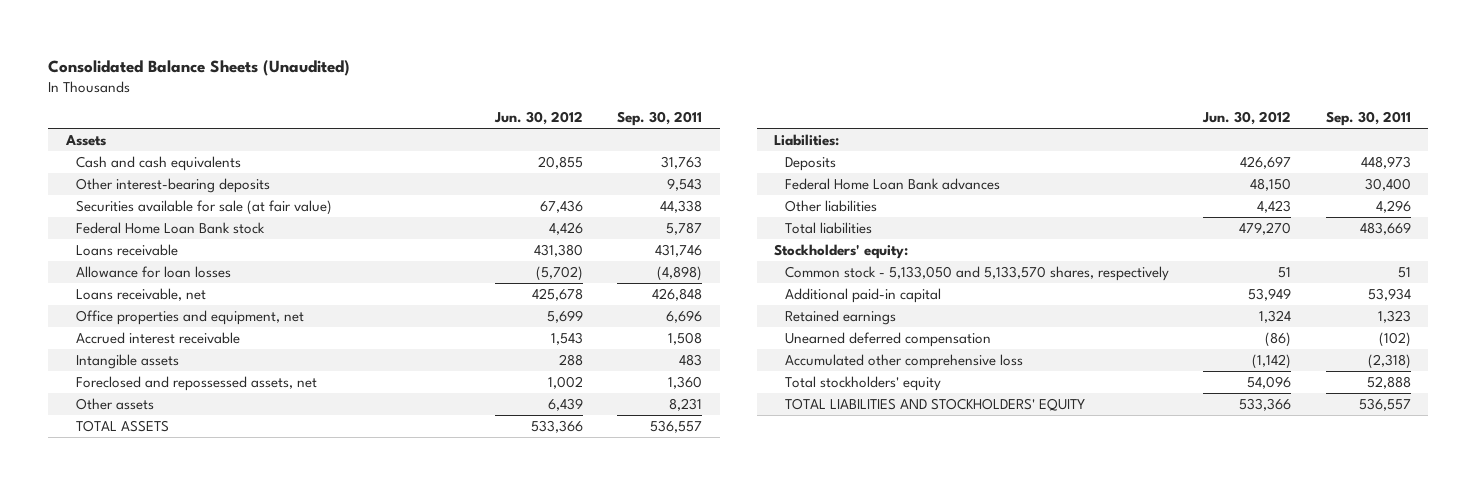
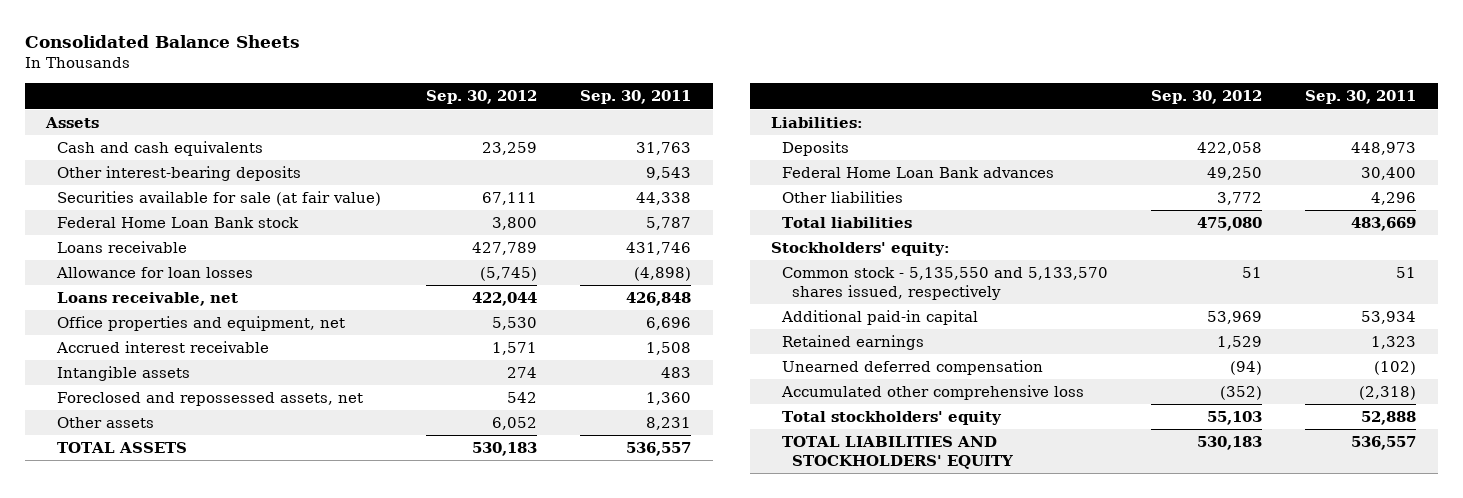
[48,59,351,76] Consolidated Balance Sheets (Unaudited) -> [24,35,300,49] Consolidated Balance Sheets
[493,111,583,126] Jun. 30, 2012 -> none
none -> [426,90,538,105] Sep. 30, 2012
[784,265,1169,281] Common stock - 5,133,050 and 5,133,570 shares, respectively -> [781,267,1108,300] Common stock - 5,135,550 and 5,133,570 shares issued, respectively

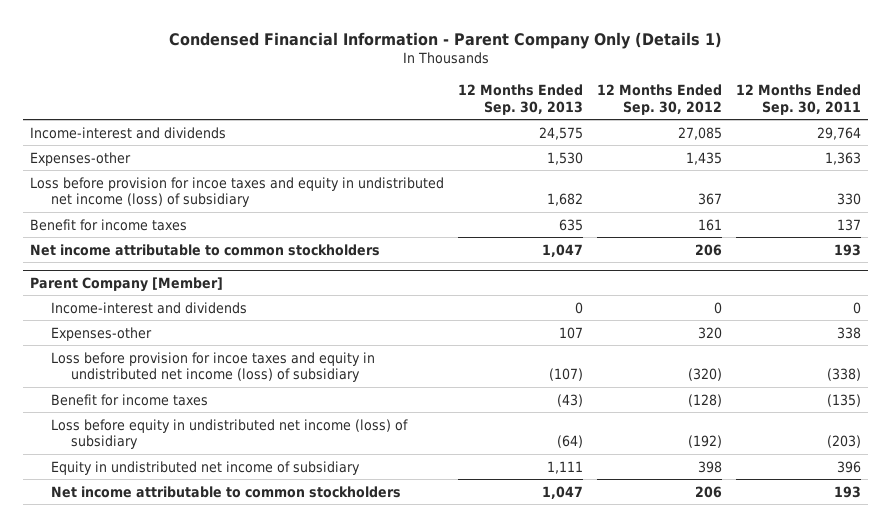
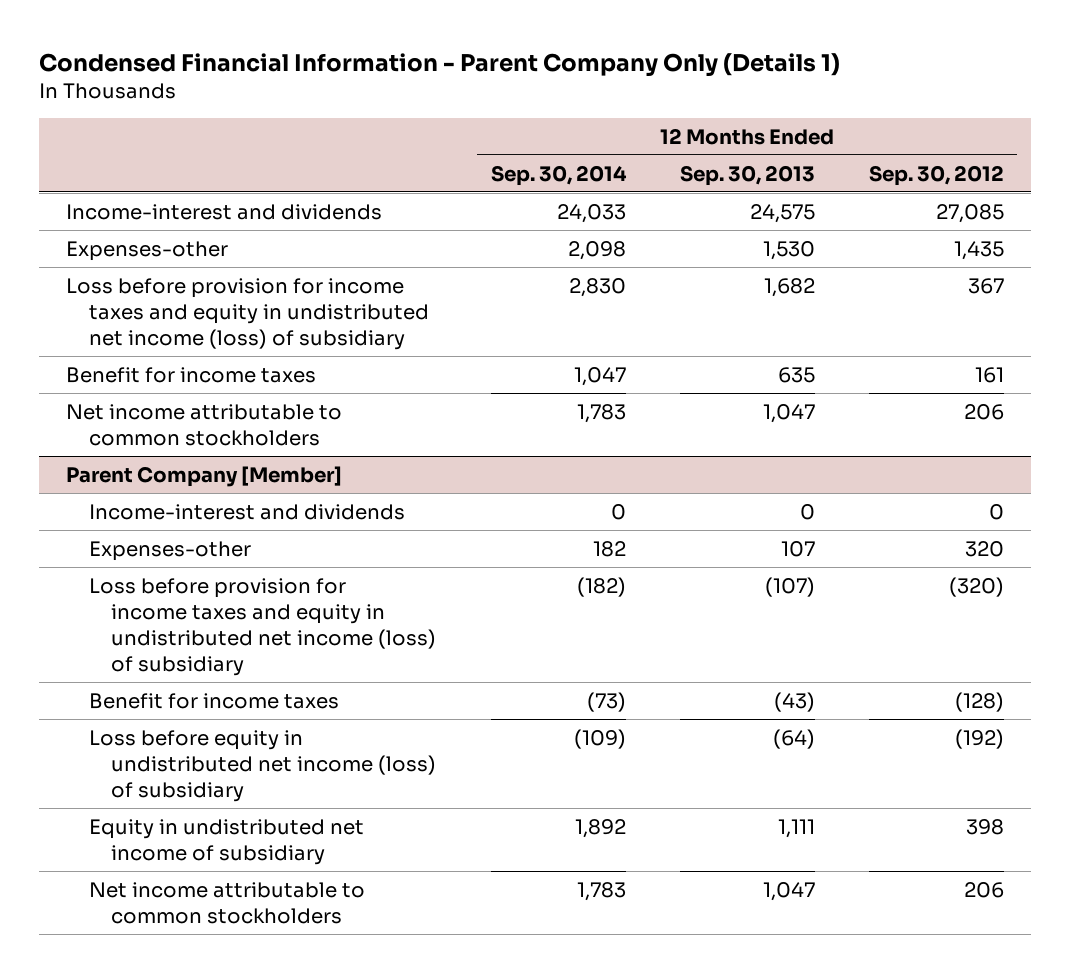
[735,83,861,115] 12 Months Ended Sep. 30, 2011 -> none
none -> [490,164,627,186] Sep. 30, 2014
[30,176,445,208] Loss before provision for incoe taxes and equity in undistributed net income (loss) of subsidiary -> [66,277,429,350] Loss before provision for income taxes and equity in undistributed net income (loss) of subsidiary
[50,351,375,383] Loss before provision for incoe taxes and equity in undistributed net income (loss) of subsidiary -> [88,577,437,677] Loss before provision for income taxes and equity in undistributed net income (loss) of subsidiary

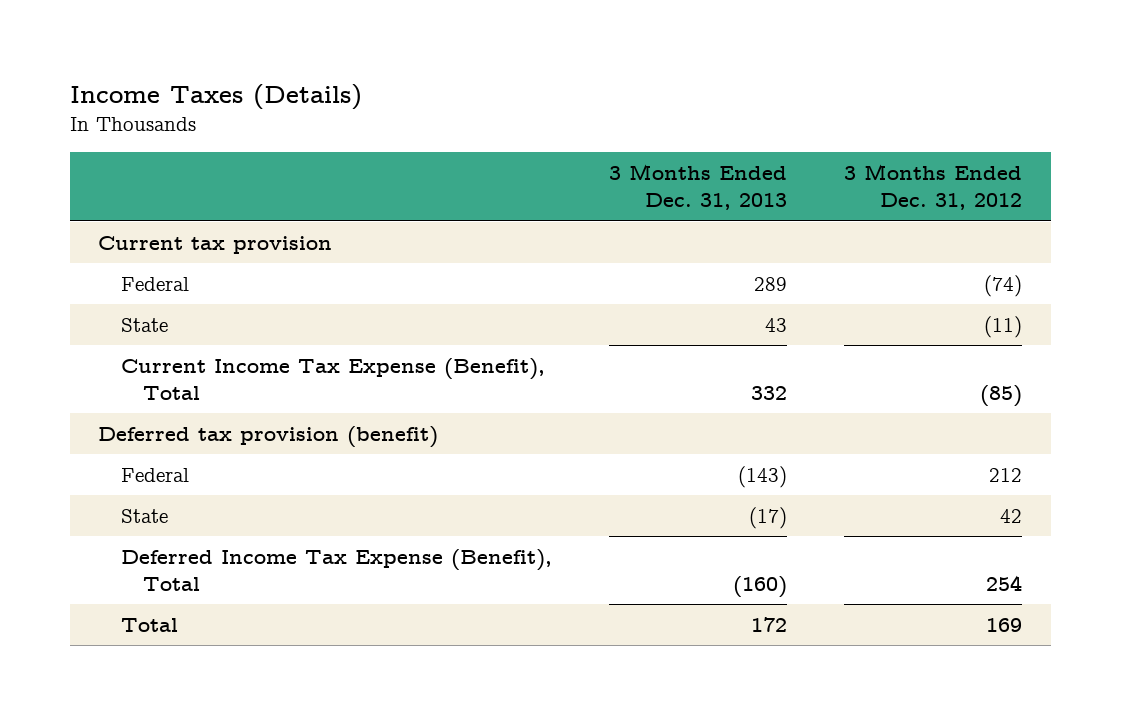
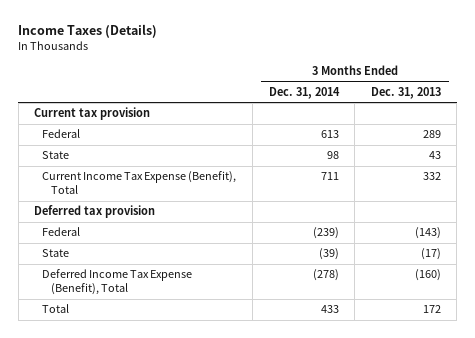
[844,164,1023,211] 3 Months Ended Dec. 31, 2012 -> none
none -> [268,86,340,99] Dec. 31, 2014
[98,426,439,449] Deferred tax provision (benefit) -> [34,205,156,219] Deferred tax provision

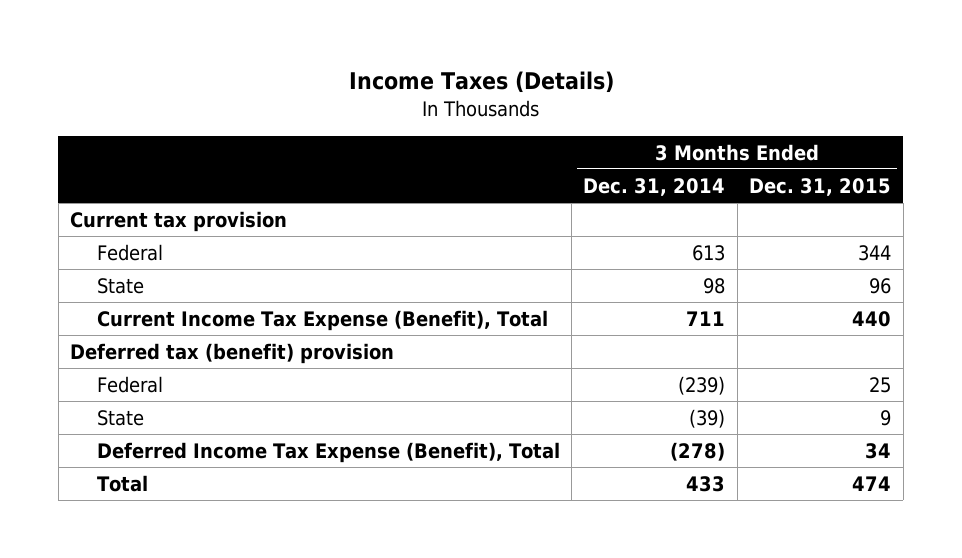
[370,86,441,99] Dec. 31, 2013 -> none
none -> [749,177,892,196] Dec. 31, 2015
[34,205,156,219] Deferred tax provision -> [70,342,395,364] Deferred tax (benefit) provision

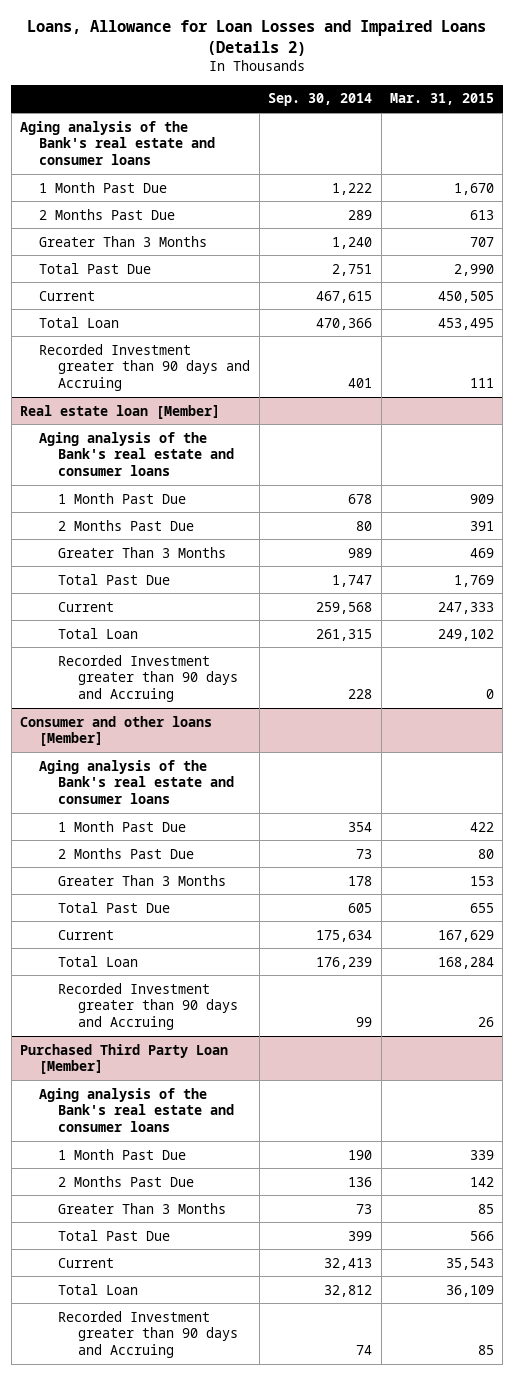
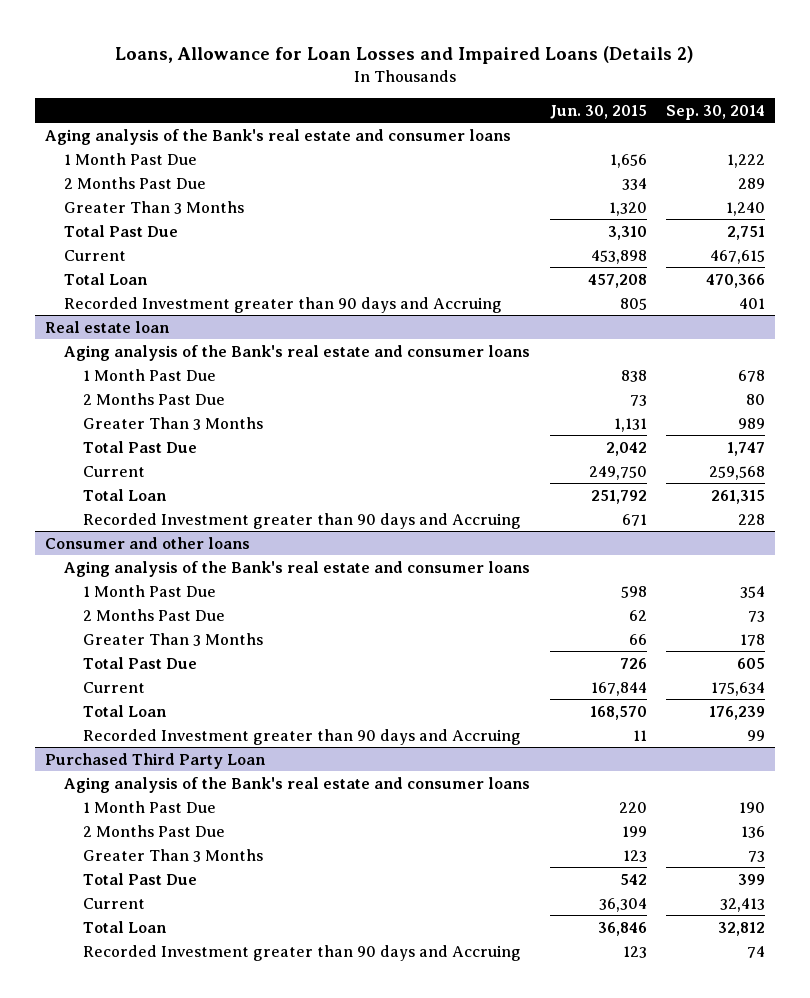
[390,93,495,106] Mar. 31, 2015 -> none
none -> [549,104,647,119] Jun. 30, 2015
[20,404,221,419] Real estate loan [Member] -> [45,320,171,333] Real estate loan
[20,715,213,747] Consumer and other loans [Member] -> [45,536,251,549] Consumer and other loans
[20,1043,229,1075] Purchased Third Party Loan [Member] -> [45,752,267,769] Purchased Third Party Loan

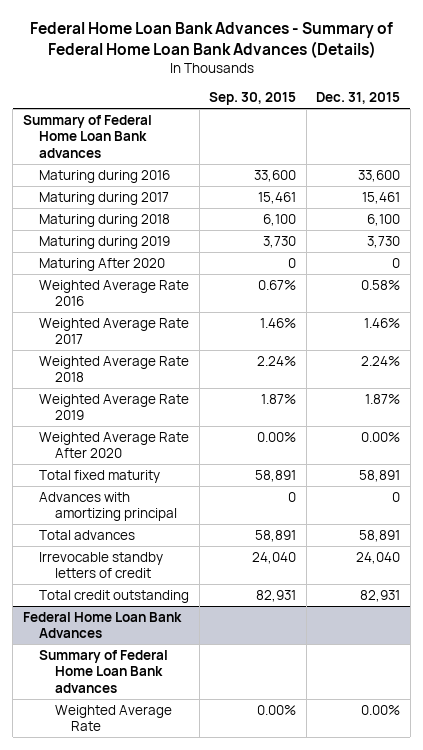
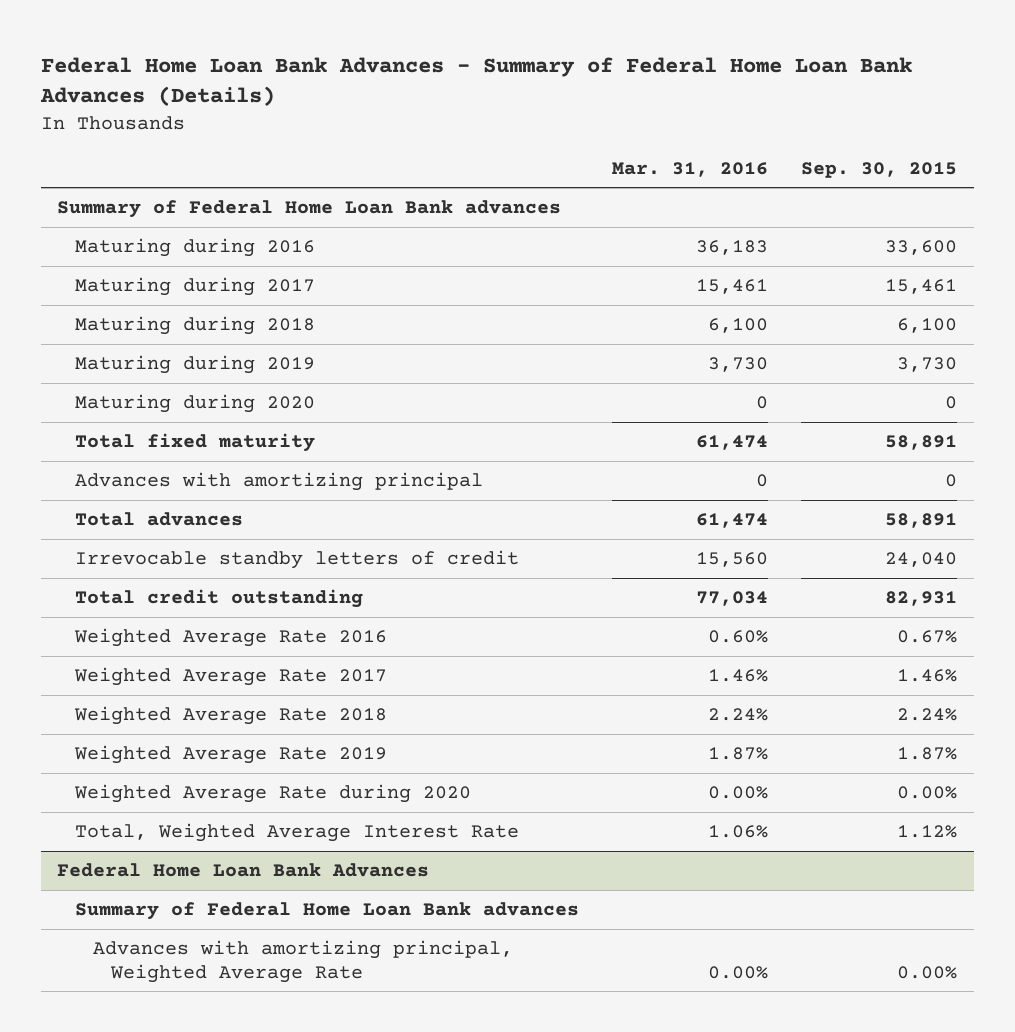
[316,92,401,105] Dec. 31, 2015 -> none
none -> [612,161,769,177] Mar. 31, 2016
[39,431,190,459] Weighted Average Rate After 2020 -> none
[39,257,166,271] Maturing After 2020 -> [75,394,316,414] Maturing during 2020
[39,279,190,307] Weighted Average Rate 2016 -> [74,628,388,648] Weighted Average Rate 2016
[39,317,190,345] Weighted Average Rate 2017 -> [74,667,388,687] Weighted Average Rate 2017
[39,355,190,383] Weighted Average Rate 2018 -> [74,706,388,726] Weighted Average Rate 2018
[39,393,190,421] Weighted Average Rate 2019 -> [74,745,388,765] Weighted Average Rate 2019
none -> [74,784,472,804] Weighted Average Rate during 2020
none -> [75,823,520,843] Total, Weighted Average Interest Rate
[55,704,173,732] Weighted Average Rate -> [92,940,513,983] Advances with amortizing principal, Weighted Average Rate

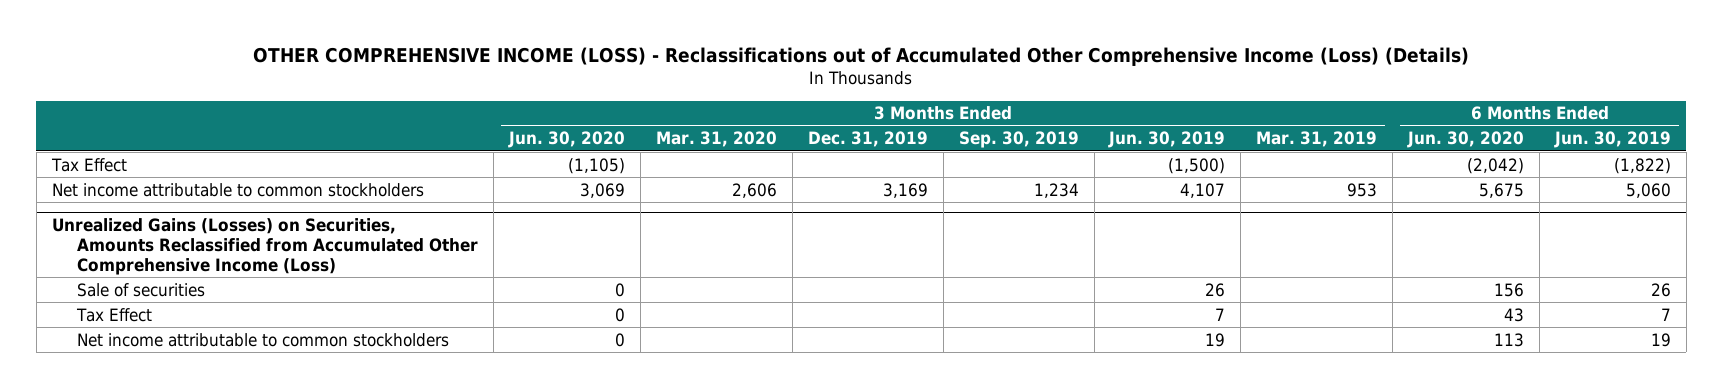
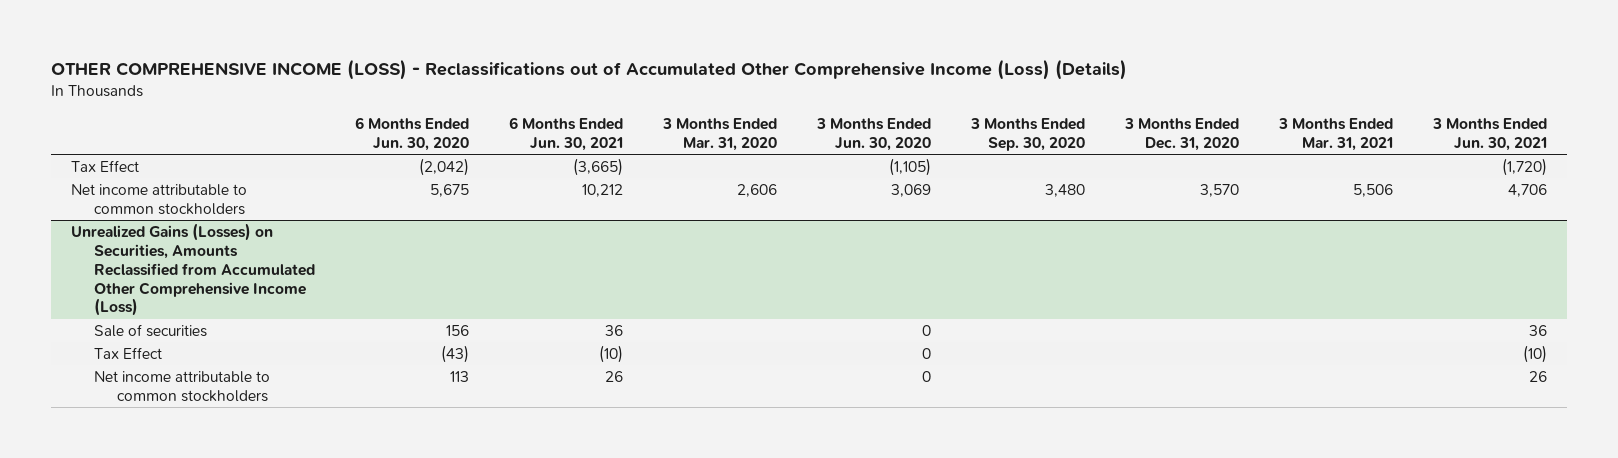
[807,131,928,148] Dec. 31, 2019 -> none
[958,131,1079,149] Sep. 30, 2019 -> none
[1108,131,1226,149] Jun. 30, 2019 -> none
[1256,131,1378,148] Mar. 31, 2019 -> none
[1553,131,1671,149] Jun. 30, 2019 -> none
none -> [509,116,624,151] 6 Months Ended Jun. 30, 2021
none -> [970,117,1086,151] 3 Months Ended Sep. 30, 2020
none -> [1123,117,1239,151] 3 Months Ended Dec. 31, 2020
none -> [1277,117,1393,151] 3 Months Ended Mar. 31, 2021
none -> [1431,117,1547,151] 3 Months Ended Jun. 30, 2021
[1504,307,1525,322] 43 -> [441,344,470,363] (43)

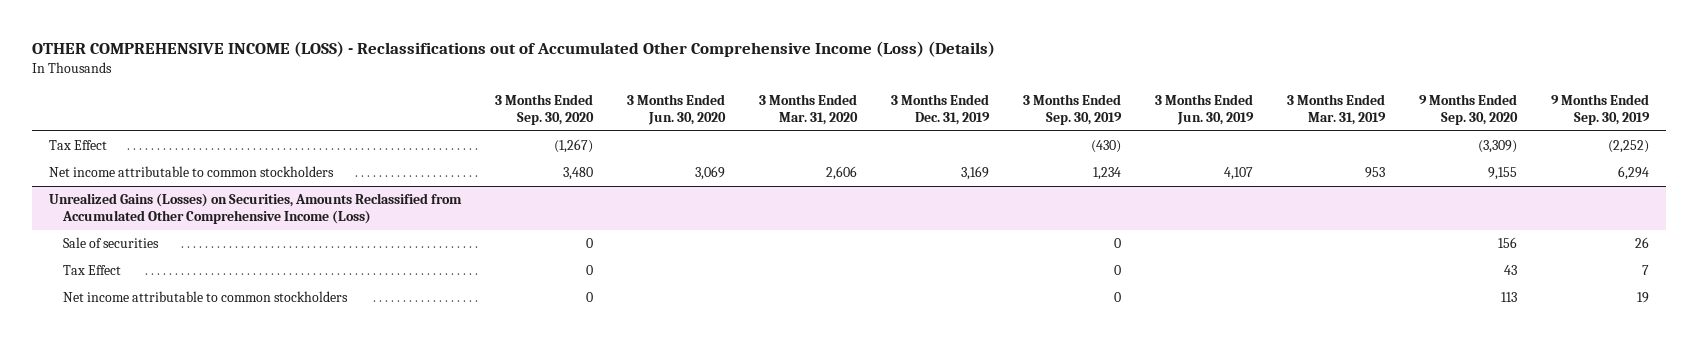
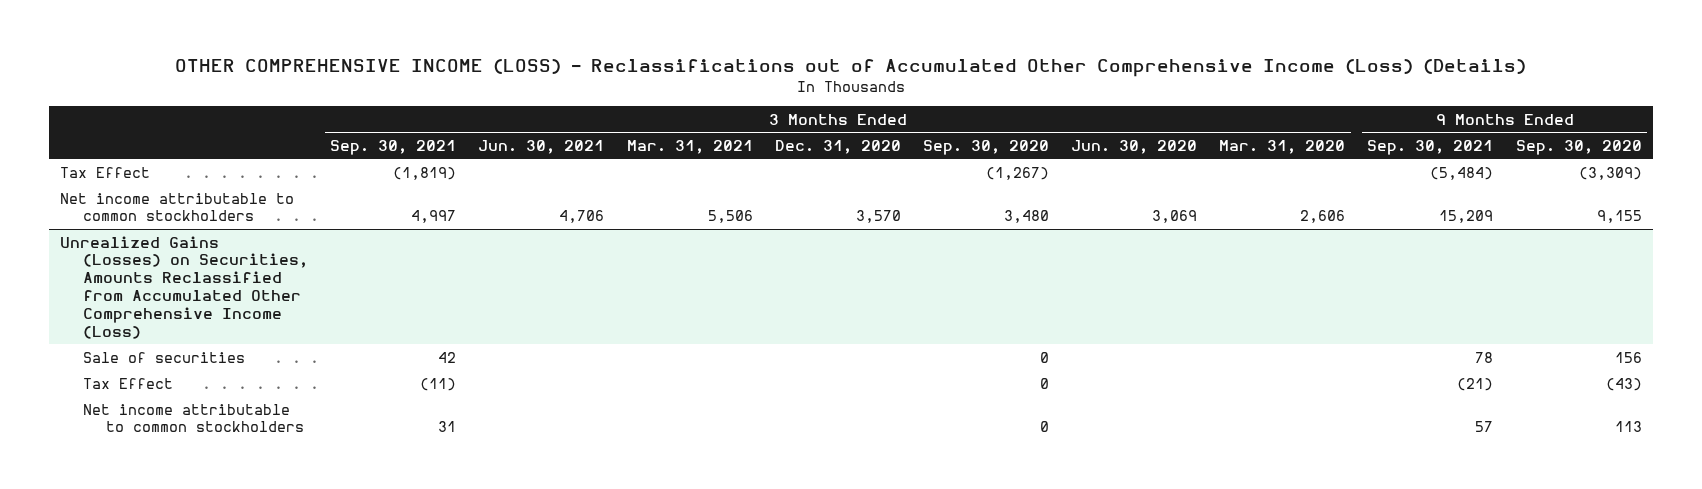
[891,94,991,126] 3 Months Ended Dec. 31, 2019 -> none
[1023,94,1123,126] 3 Months Ended Sep. 30, 2019 -> none
[1155,94,1255,126] 3 Months Ended Jun. 30, 2019 -> none
[1287,94,1387,126] 3 Months Ended Mar. 31, 2019 -> none
[1551,94,1651,126] 9 Months Ended Sep. 30, 2019 -> none
none -> [330,139,457,155] Sep. 30, 2021
none -> [478,139,605,154] Jun. 30, 2021
none -> [626,139,753,154] Mar. 31, 2021
none -> [774,139,901,154] Dec. 31, 2020
none -> [1367,139,1494,155] Sep. 30, 2021
[1504,265,1518,276] 43 -> [1605,377,1642,391] (43)

